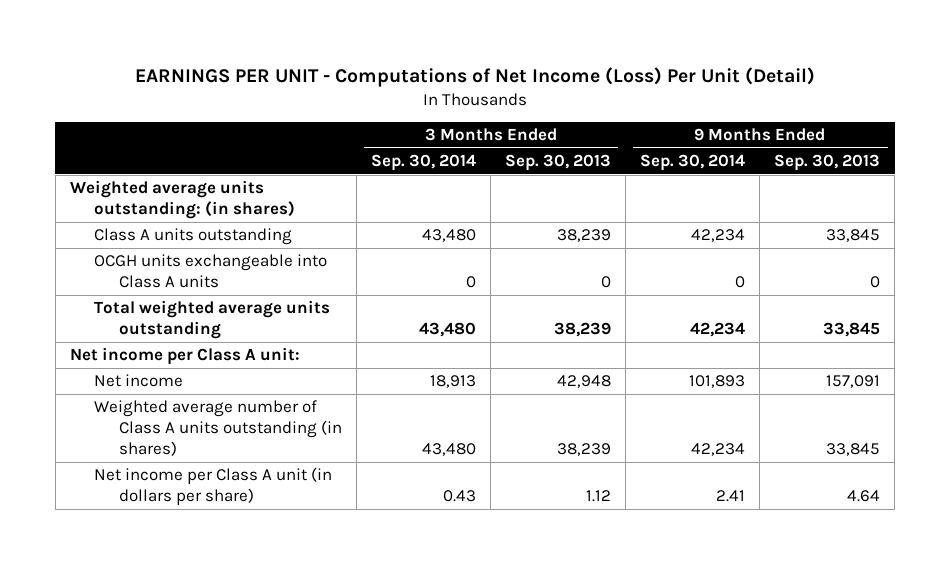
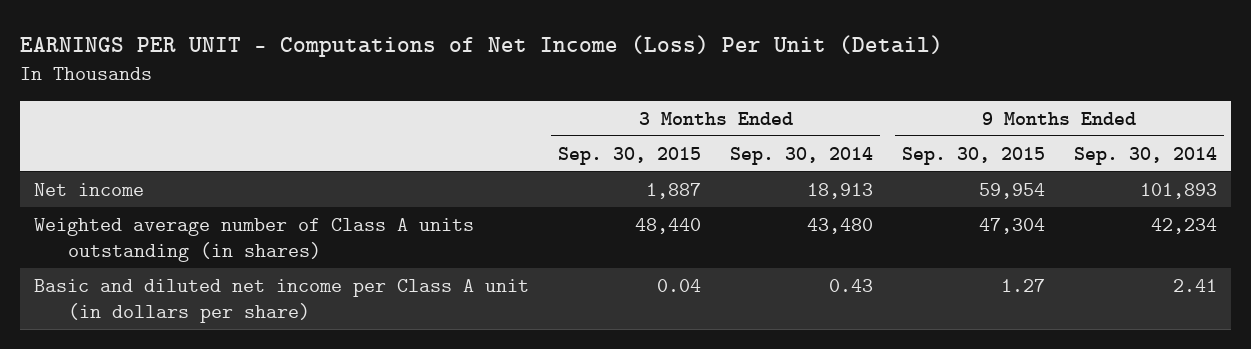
[505,154,612,172] Sep. 30, 2013 -> none
[774,154,881,172] Sep. 30, 2013 -> none
none -> [558,146,702,165] Sep. 30, 2015
none -> [901,146,1045,165] Sep. 30, 2015
[69,180,296,220] Weighted average units outstanding: (in shares) -> none
[94,228,293,246] Class A units outstanding -> none
[94,254,328,289] OCGH units exchangeable into Class A units -> none
[94,300,331,340] Total weighted average units outstanding -> none
[69,347,300,366] Net income per Class A unit: -> none
[94,467,333,506] Net income per Class A unit (in dollars per share) -> [34,278,530,323] Basic and diluted net income per Class A unit (in dollars per share)

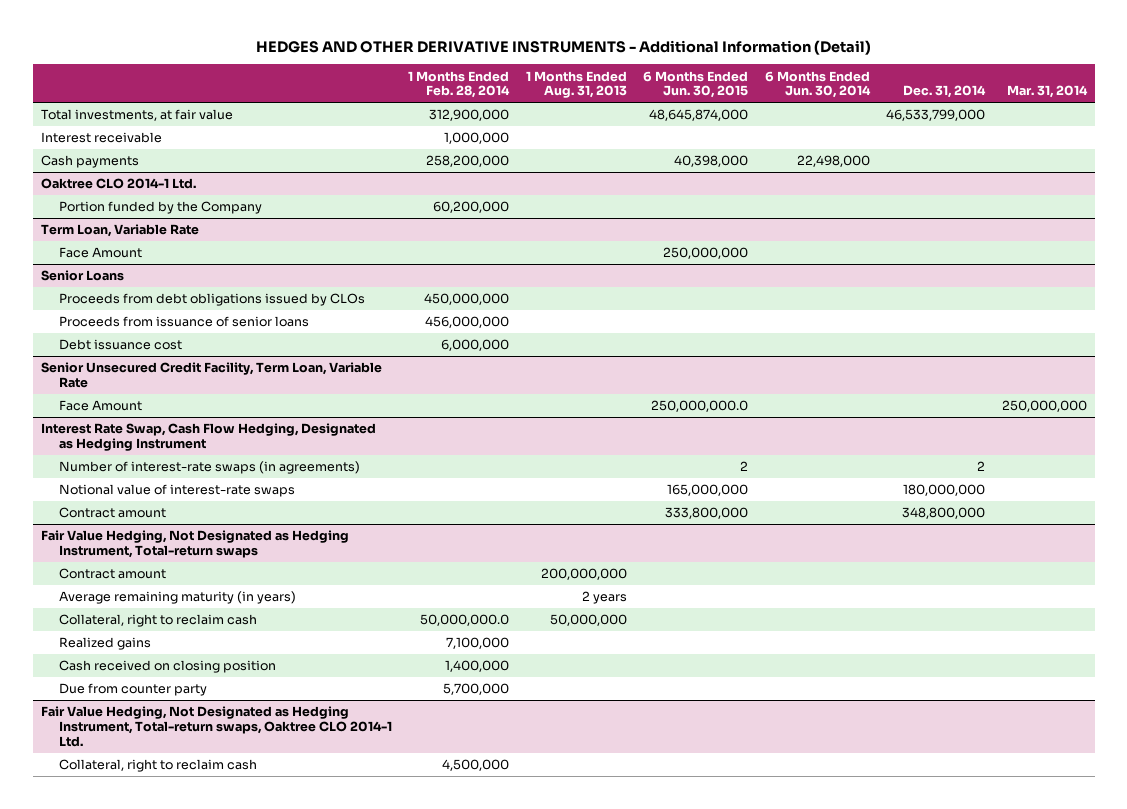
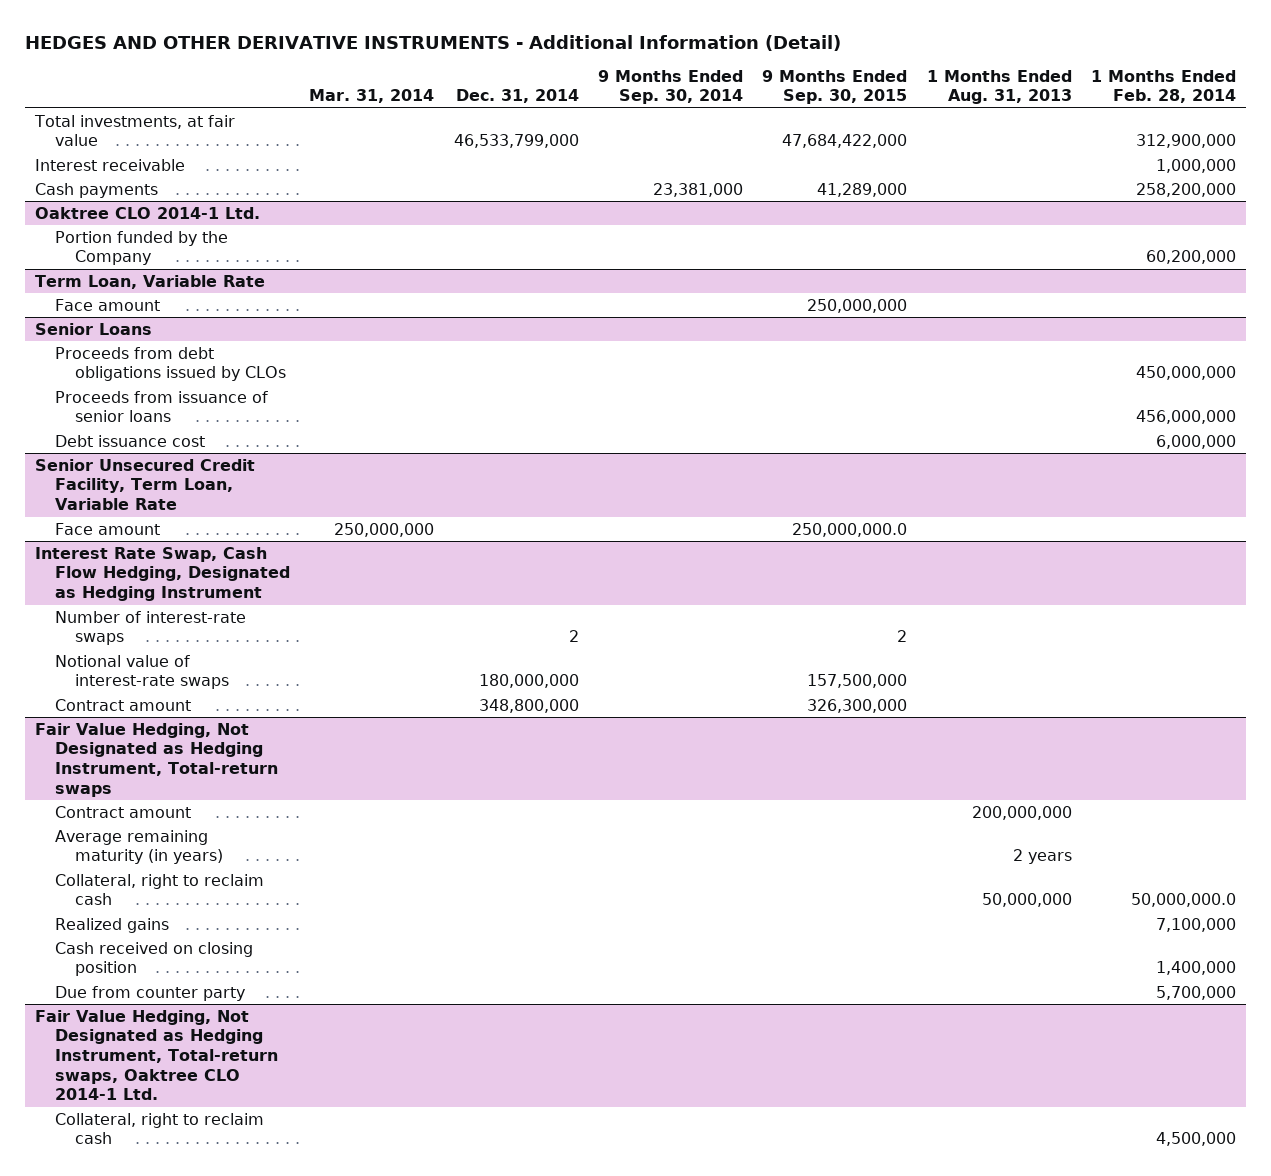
[643,70,749,99] 6 Months Ended Jun. 30, 2015 -> none
[764,70,871,99] 6 Months Ended Jun. 30, 2014 -> none
none -> [597,69,743,105] 9 Months Ended Sep. 30, 2014
none -> [762,69,908,105] 9 Months Ended Sep. 30, 2015
[58,247,142,259] Face Amount -> [54,298,160,311] Face amount
[58,400,142,412] Face Amount -> [54,522,160,535] Face amount
[58,461,360,475] Number of interest-rate swaps (in agreements) -> [54,610,246,646] Number of interest-rate swaps

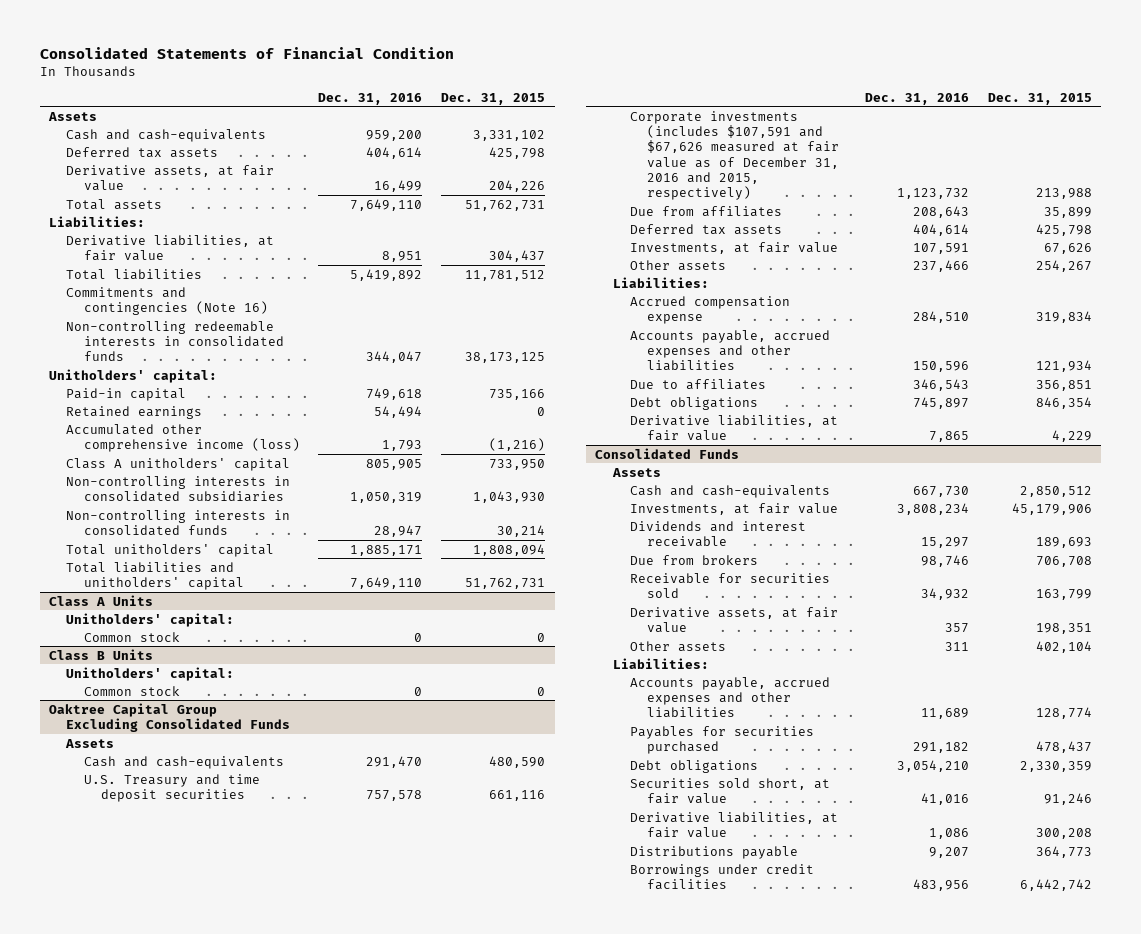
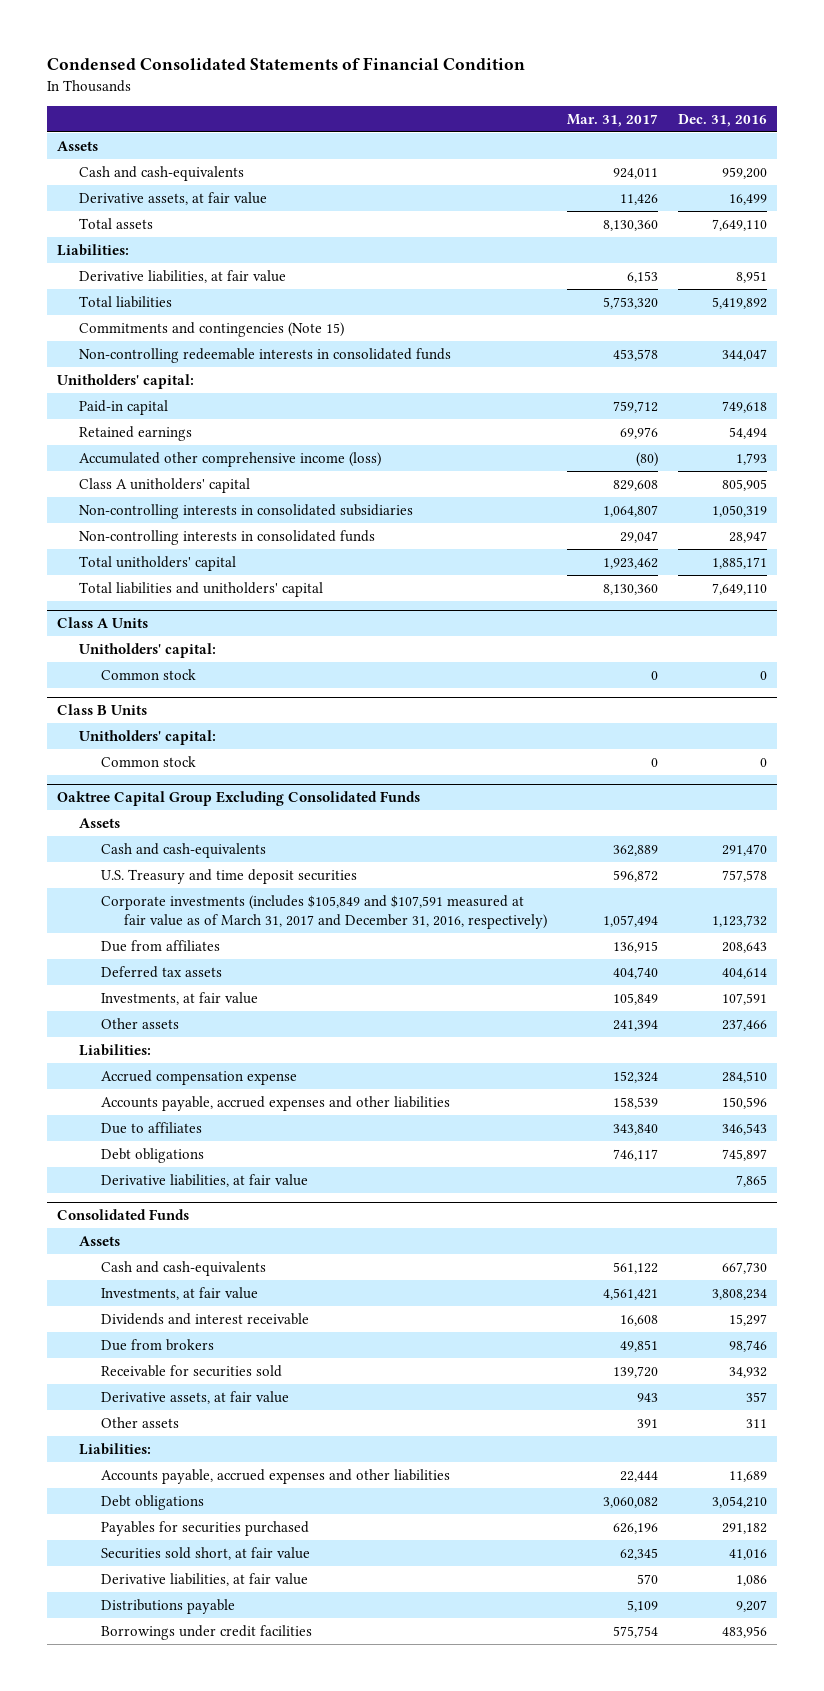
[39,46,454,59] Consolidated Statements of Financial Condition -> [46,57,525,71] Condensed Consolidated Statements of Financial Condition
[441,92,546,105] Dec. 31, 2015 -> none
none -> [566,113,658,127] Mar. 31, 2017
[66,146,219,158] Deferred tax assets -> none
[66,286,268,315] Commitments and contingencies (Note 16) -> [79,321,345,337] Commitments and contingencies (Note 15)
[630,110,840,201] Corporate investments (includes $107,591 and $67,626 measured at fair value as of December 31, 2016 and 2015, respectively) -> [101,894,547,929] Corporate investments (includes $105,849 and $107,591 measured at fair value as of March 31, 2017 and December 31, 2016, respectively)
[630,725,815,754] Payables for securities purchased -> [101,1520,310,1536] Payables for securities purchased

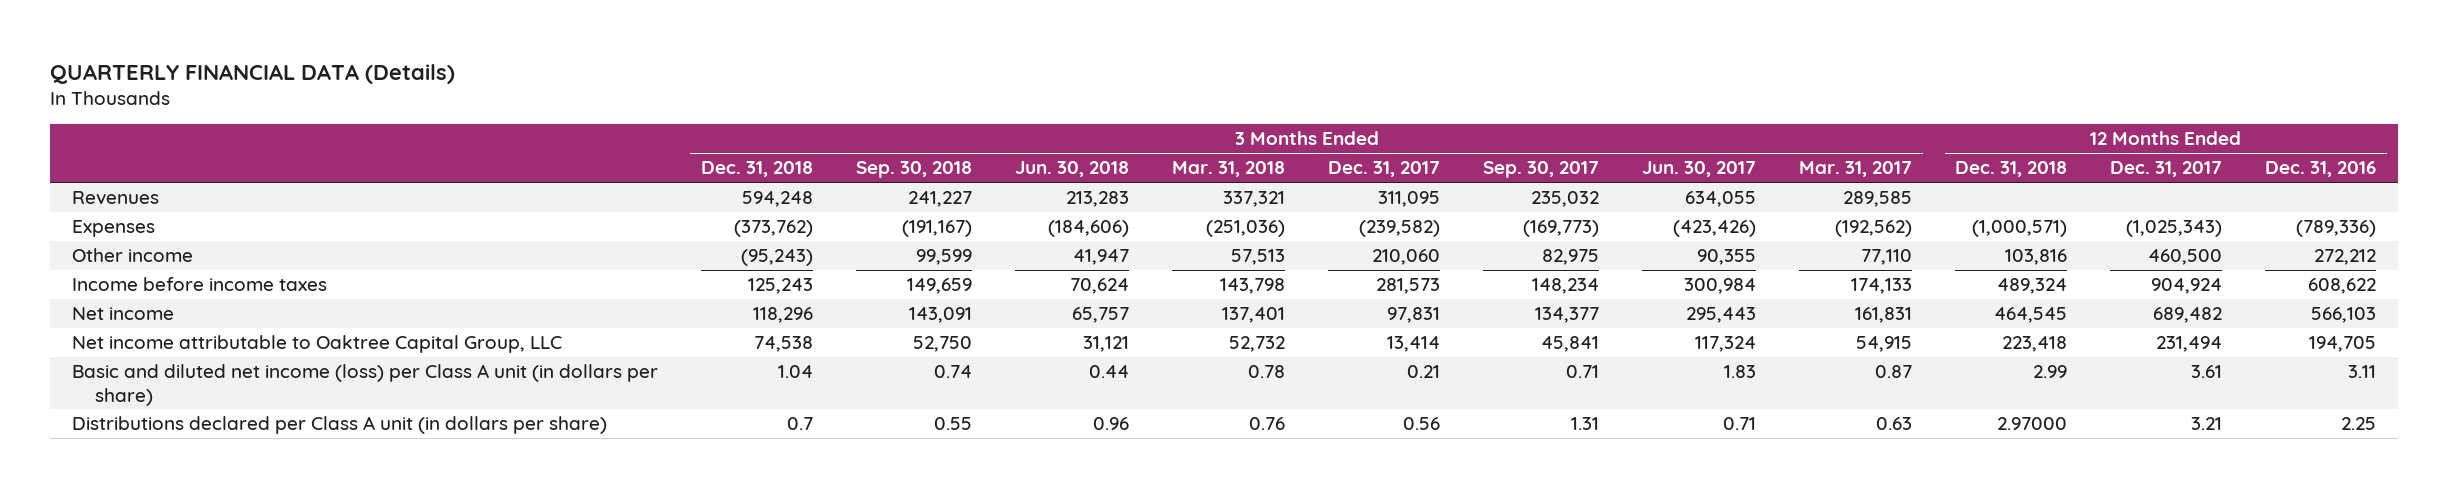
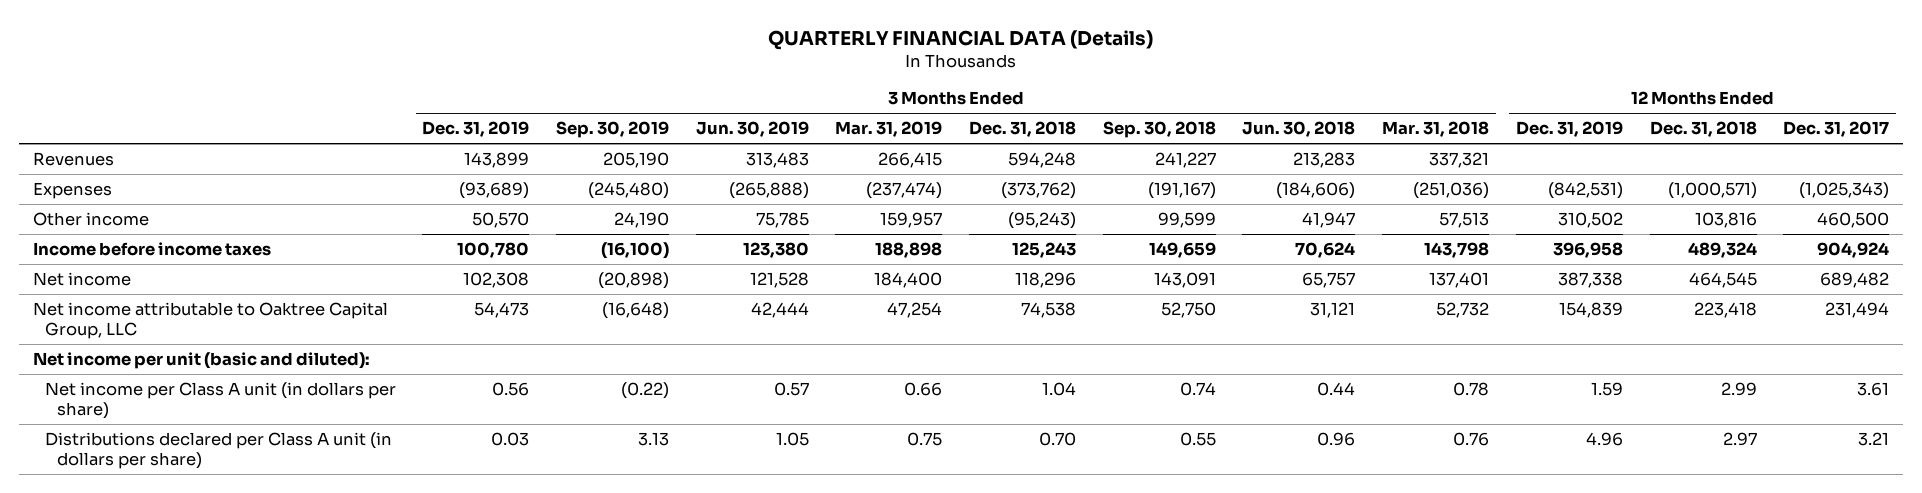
[1328,161,1441,178] Dec. 31, 2017 -> none
[1483,161,1600,179] Sep. 30, 2017 -> none
[1642,161,1757,178] Jun. 30, 2017 -> none
[1799,161,1913,178] Mar. 31, 2017 -> none
[2265,161,2377,178] Dec. 31, 2016 -> none
none -> [422,121,530,138] Dec. 31, 2019
none -> [556,121,670,139] Sep. 30, 2019
none -> [695,121,809,138] Jun. 30, 2019
none -> [835,121,943,138] Mar. 31, 2019
none -> [1515,121,1623,138] Dec. 31, 2019
none -> [32,351,370,369] Net income per unit (basic and diluted):
[71,364,658,406] Basic and diluted net income (loss) per Class A unit (in dollars per share) -> [44,381,396,419] Net income per Class A unit (in dollars per share)
[786,417,813,431] 0.7 -> [1039,431,1077,446] 0.70
[1997,417,2068,431] 2.97000 -> [1722,431,1757,446] 2.97

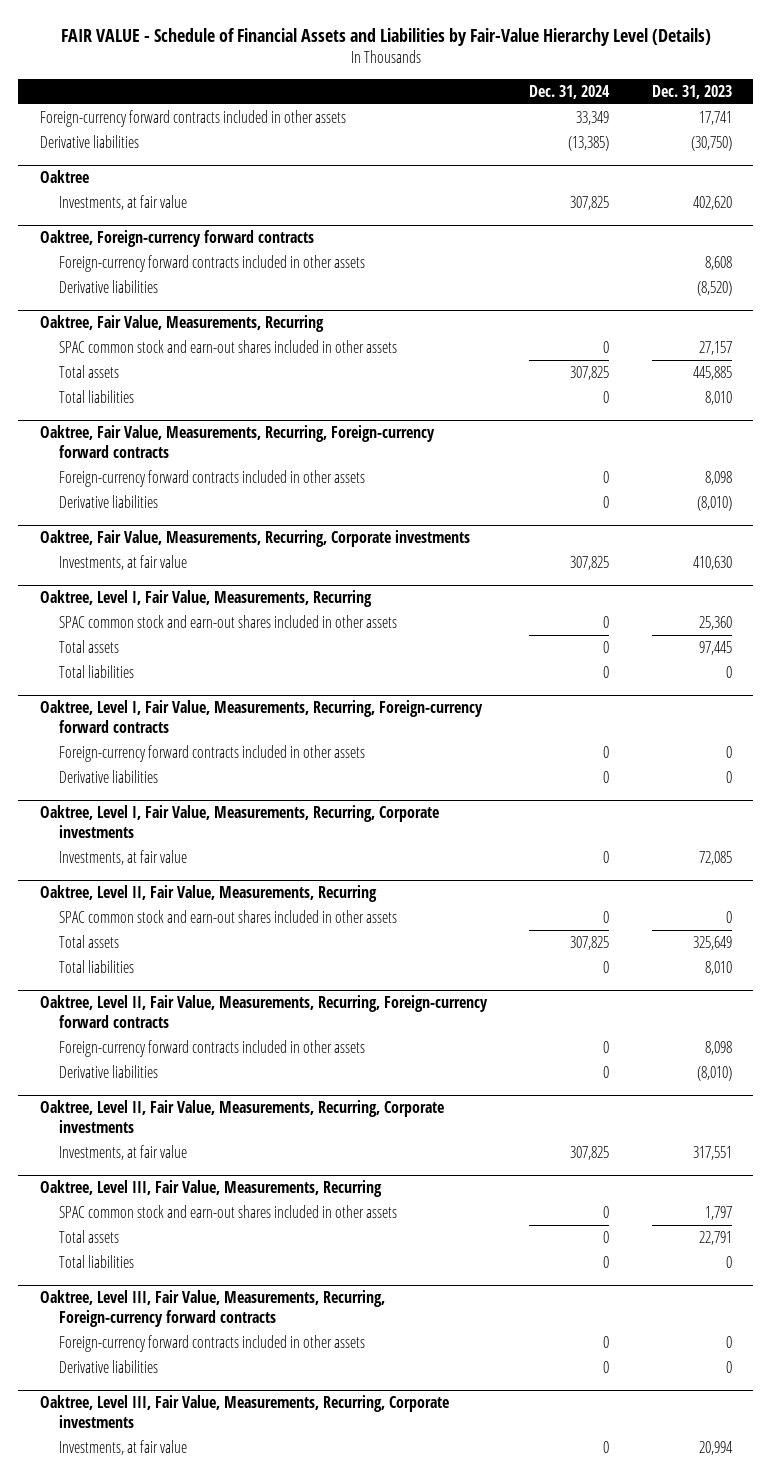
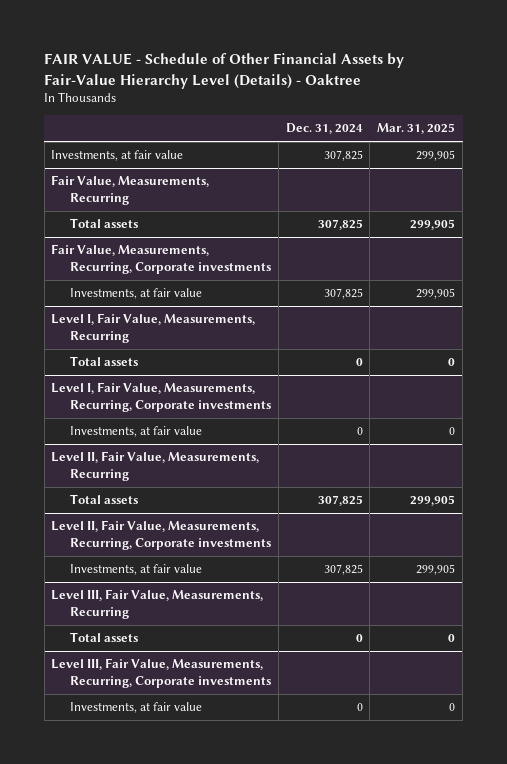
[60,28,711,47] FAIR VALUE - Schedule of Financial Assets and Liabilities by Fair-Value Hierarchy Level (Details) -> [44,53,405,89] FAIR VALUE - Schedule of Other Financial Assets by Fair-Value Hierarchy Level (Details) - Oaktree
[651,84,732,99] Dec. 31, 2023 -> none
none -> [377,123,456,135] Mar. 31, 2025
[39,110,346,128] Foreign-currency forward contracts included in other assets -> none
[39,135,139,149] Derivative liabilities -> none
[39,170,89,184] Oaktree -> none
[39,230,314,248] Oaktree, Foreign-currency forward contracts -> none
[59,255,366,273] Foreign-currency forward contracts included in other assets -> none
[59,280,159,294] Derivative liabilities -> none
[59,340,398,354] SPAC common stock and earn-out shares included in other assets -> none
[39,315,324,333] Oaktree, Fair Value, Measurements, Recurring -> [51,175,210,205] Fair Value, Measurements, Recurring
[59,390,135,404] Total liabilities -> none
[39,425,435,459] Oaktree, Fair Value, Measurements, Recurring, Foreign-currency forward contracts -> none
[59,470,366,488] Foreign-currency forward contracts included in other assets -> none
[59,495,159,509] Derivative liabilities -> none
[39,530,470,548] Oaktree, Fair Value, Measurements, Recurring, Corporate investments -> [51,244,271,274] Fair Value, Measurements, Recurring, Corporate investments
[59,615,398,629] SPAC common stock and earn-out shares included in other assets -> none
[39,590,372,608] Oaktree, Level I, Fair Value, Measurements, Recurring -> [51,313,256,343] Level I, Fair Value, Measurements, Recurring
[59,665,135,679] Total liabilities -> none
[39,700,483,734] Oaktree, Level I, Fair Value, Measurements, Recurring, Foreign-currency forward contracts -> none
[59,745,366,763] Foreign-currency forward contracts included in other assets -> none
[59,770,159,784] Derivative liabilities -> none
[39,805,439,839] Oaktree, Level I, Fair Value, Measurements, Recurring, Corporate investments -> [51,382,271,412] Level I, Fair Value, Measurements, Recurring, Corporate investments
[59,910,398,924] SPAC common stock and earn-out shares included in other assets -> none
[39,885,377,903] Oaktree, Level II, Fair Value, Measurements, Recurring -> [51,451,260,481] Level II, Fair Value, Measurements, Recurring
[59,960,135,974] Total liabilities -> none
[39,995,488,1029] Oaktree, Level II, Fair Value, Measurements, Recurring, Foreign-currency forward contracts -> none
[59,1040,366,1058] Foreign-currency forward contracts included in other assets -> none
[59,1065,159,1079] Derivative liabilities -> none
[39,1100,444,1134] Oaktree, Level II, Fair Value, Measurements, Recurring, Corporate investments -> [51,520,271,550] Level II, Fair Value, Measurements, Recurring, Corporate investments
[59,1205,398,1219] SPAC common stock and earn-out shares included in other assets -> none
[39,1180,382,1198] Oaktree, Level III, Fair Value, Measurements, Recurring -> [51,589,264,619] Level III, Fair Value, Measurements, Recurring
[59,1255,135,1269] Total liabilities -> none
[39,1290,385,1328] Oaktree, Level III, Fair Value, Measurements, Recurring, Foreign-currency forward contracts -> none
[59,1335,366,1353] Foreign-currency forward contracts included in other assets -> none
[59,1360,159,1374] Derivative liabilities -> none
[39,1395,449,1429] Oaktree, Level III, Fair Value, Measurements, Recurring, Corporate investments -> [51,658,271,688] Level III, Fair Value, Measurements, Recurring, Corporate investments

